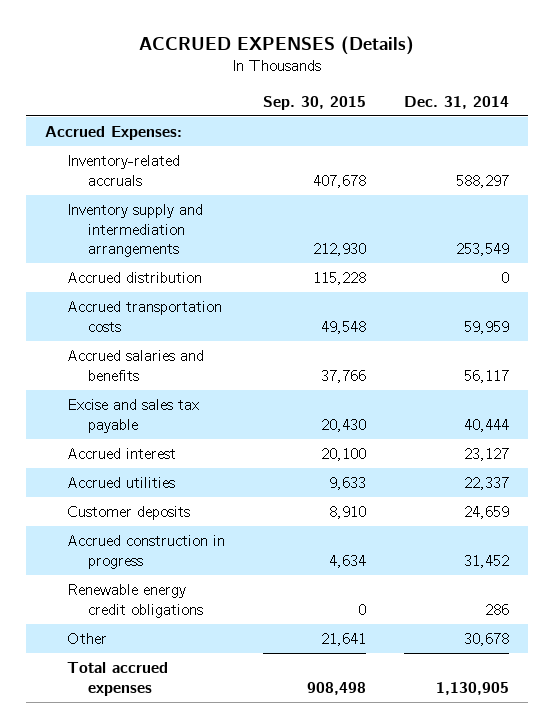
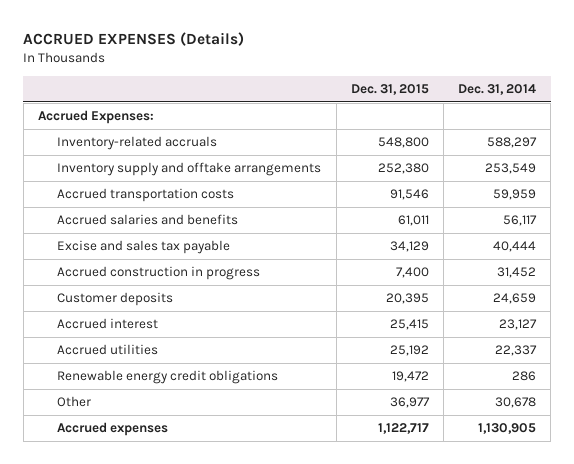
[262,95,366,110] Sep. 30, 2015 -> none
none -> [350,83,429,95] Dec. 31, 2015
[66,271,202,283] Accrued distribution -> none
[66,203,203,258] Inventory supply and intermediation arrangements -> [57,162,322,177] Inventory supply and offtake arrangements
[66,534,225,569] Accrued construction in progress -> [57,266,261,281] Accrued construction in progress
[66,505,190,520] Customer deposits -> [57,292,174,307] Customer deposits
[66,661,168,696] Total accrued expenses -> [57,422,169,437] Accrued expenses

